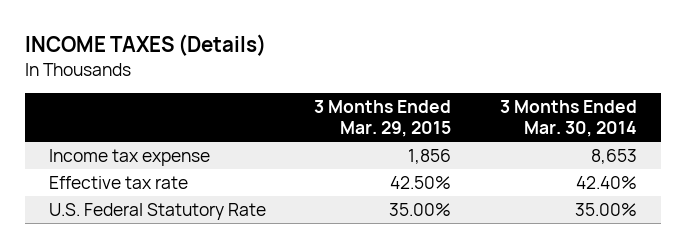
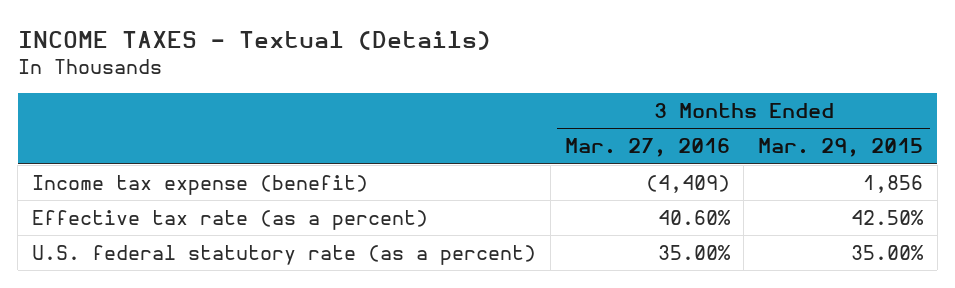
[24,34,266,57] INCOME TAXES (Details) -> [17,30,491,50] INCOME TAXES - Textual (Details)
[499,100,637,138] 3 Months Ended Mar. 30, 2014 -> none
none -> [564,138,730,158] Mar. 27, 2016
[48,148,210,166] Income tax expense -> [32,174,369,195] Income tax expense (benefit)
[48,175,188,189] Effective tax rate -> [32,209,429,230] Effective tax rate (as a percent)
[48,202,266,220] U.S. Federal Statutory Rate -> [32,244,537,265] U.S. federal statutory rate (as a percent)

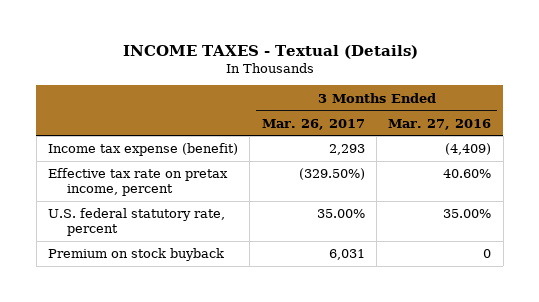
[757,138,923,158] Mar. 29, 2015 -> none
none -> [261,118,365,130] Mar. 26, 2017
[32,209,429,230] Effective tax rate (as a percent) -> [48,168,229,197] Effective tax rate on pretax income, percent
[32,244,537,265] U.S. federal statutory rate (as a percent) -> [48,208,226,237] U.S. federal statutory rate, percent
none -> [48,248,225,262] Premium on stock buyback

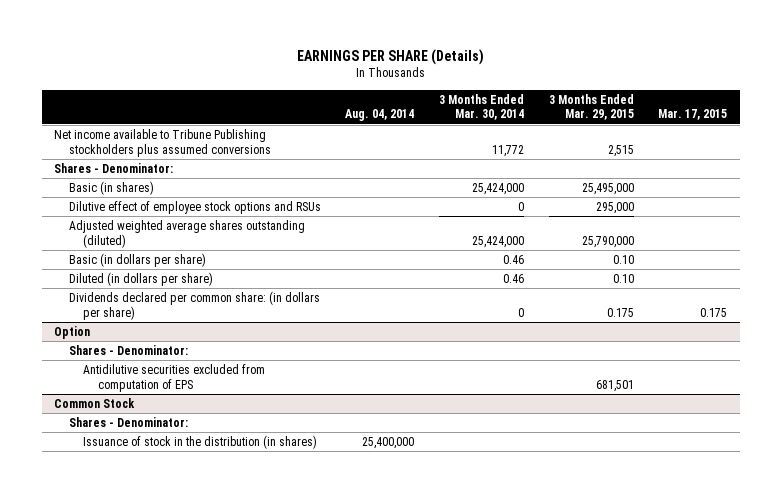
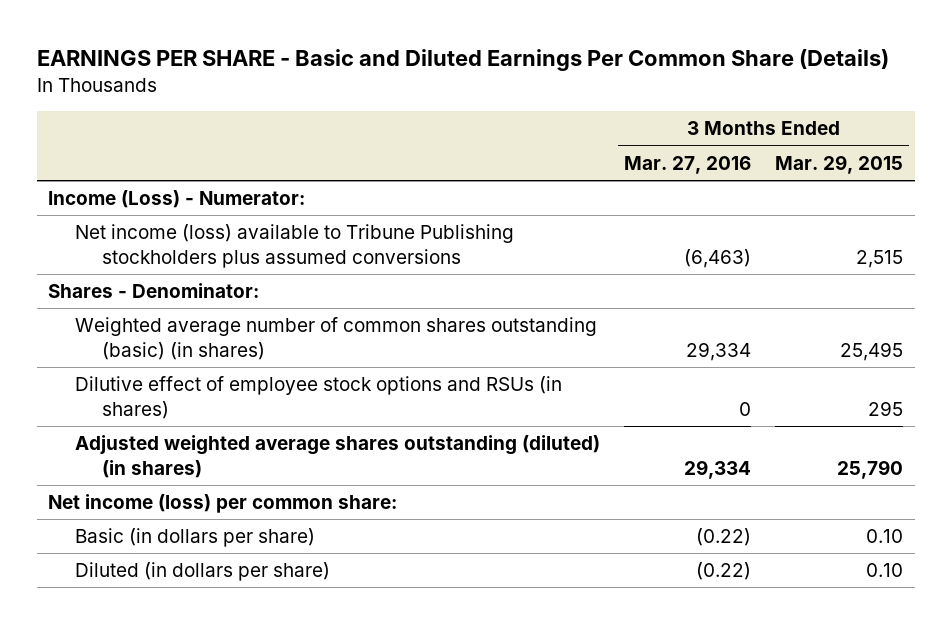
[296,48,484,65] EARNINGS PER SHARE (Details) -> [36,49,889,72] EARNINGS PER SHARE - Basic and Diluted Earnings Per Common Share (Details)
[345,109,415,122] Aug. 04, 2014 -> none
[439,93,525,121] 3 Months Ended Mar. 30, 2014 -> none
[658,109,728,121] Mar. 17, 2015 -> none
none -> [624,155,752,174] Mar. 27, 2016
none -> [48,190,306,209] Income (Loss) - Numerator:
[54,129,271,157] Net income available to Tribune Publishing stockholders plus assumed conversions -> [75,224,515,268] Net income (loss) available to Tribune Publishing stockholders plus assumed conversions
[68,181,154,196] Basic (in shares) -> [75,317,598,360] Weighted average number of common shares outstanding (basic) (in shares)
[581,183,634,196] 25,495,000 -> [839,341,903,361] 25,495
[68,201,321,215] Dilutive effect of employee stock options and RSUs -> [75,376,563,419] Dilutive effect of employee stock options and RSUs (in shares)
[595,202,634,215] 295,000 -> [867,400,903,416] 295
[68,220,305,248] Adjusted weighted average shares outstanding (diluted) -> [75,435,601,478] Adjusted weighted average shares outstanding (diluted) (in shares)
[581,235,634,248] 25,790,000 -> [836,459,903,479] 25,790
none -> [48,494,398,514] Net income (loss) per common share:
[68,291,320,320] Dividends declared per common share: (in dollars per share) -> none
[54,326,91,340] Option -> none
[68,345,188,356] Shares - Denominator: -> none
[83,364,266,392] Antidilutive securities excluded from computation of EPS -> none
[54,398,136,409] Common Stock -> none
[68,417,188,428] Shares - Denominator: -> none
[83,435,318,450] Issuance of stock in the distribution (in shares) -> none

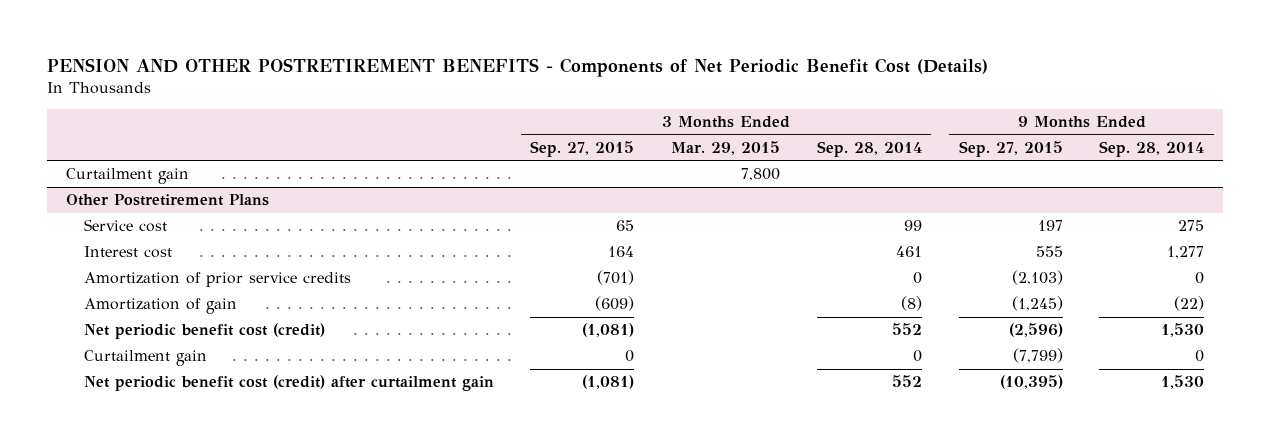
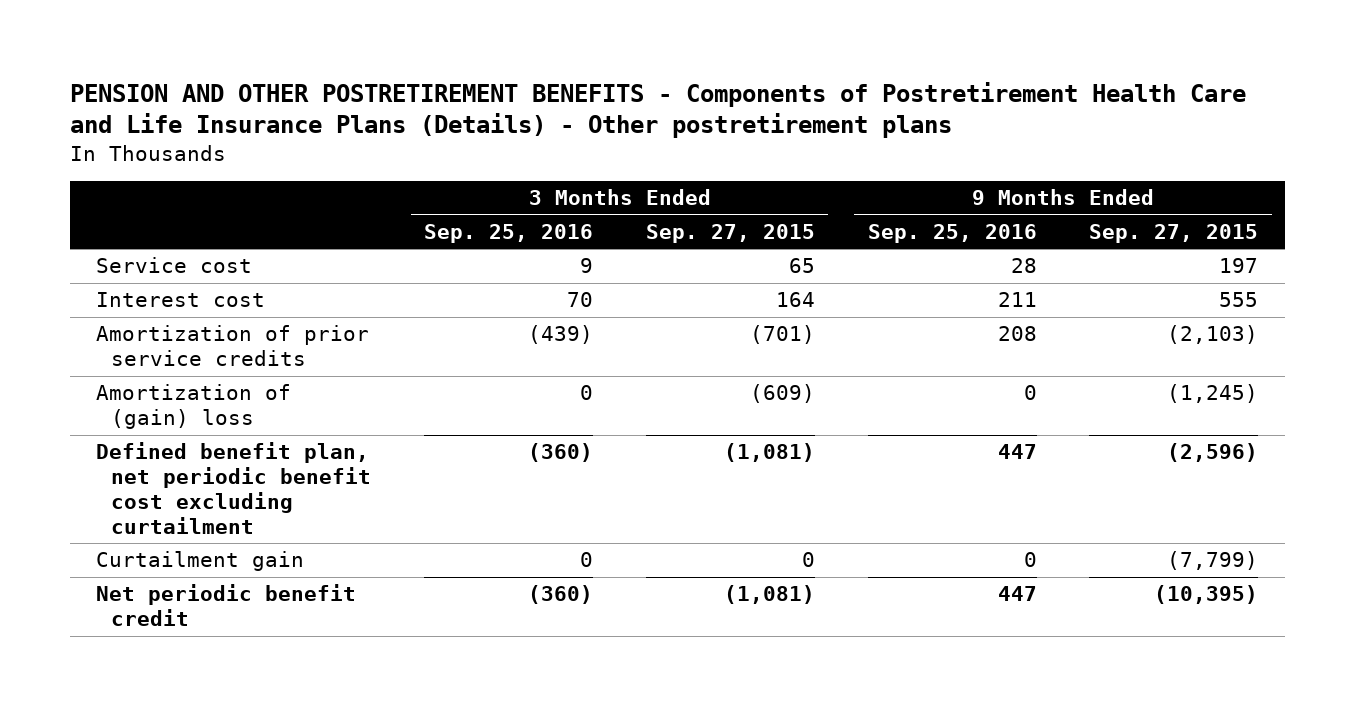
[47,57,989,77] PENSION AND OTHER POSTRETIREMENT BENEFITS - Components of Net Periodic Benefit Cost (Details) -> [70,81,1247,139] PENSION AND OTHER POSTRETIREMENT BENEFITS - Components of Postretirement Health Care and Life Insurance Plans (Details) - Other postretirement plans
[671,140,781,155] Mar. 29, 2015 -> none
[816,140,922,157] Sep. 28, 2014 -> none
[1099,140,1205,157] Sep. 28, 2014 -> none
none -> [424,223,594,243] Sep. 25, 2016
none -> [867,223,1037,243] Sep. 25, 2016
[65,168,189,185] Curtailment gain -> none
[65,194,269,207] Other Postretirement Plans -> none
[83,298,237,315] Amortization of gain -> [96,384,292,430] Amortization of (gain) loss
[83,323,325,340] Net periodic benefit cost (credit) -> [96,442,372,534] Defined benefit plan, net periodic benefit cost excluding curtailment
[83,375,494,392] Net periodic benefit cost (credit) after curtailment gain -> [96,584,357,627] Net periodic benefit credit

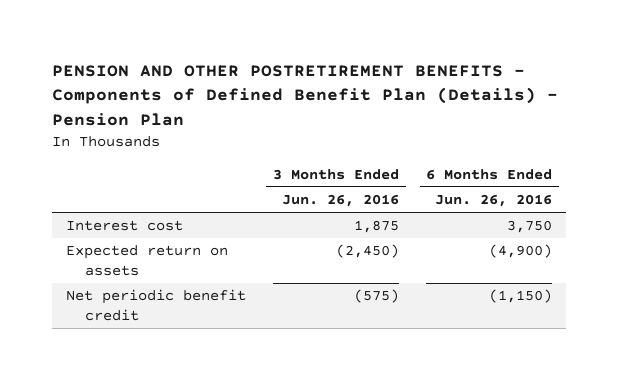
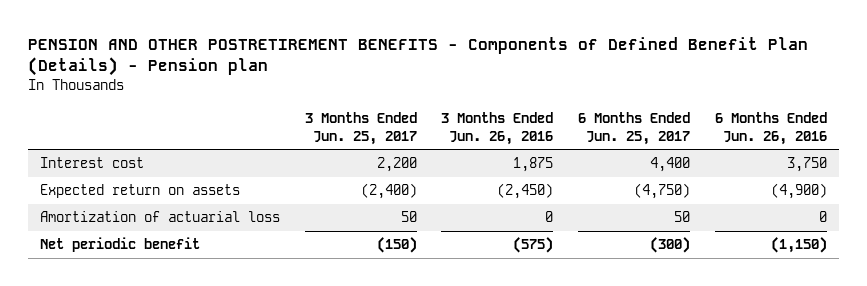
[52,65,559,126] PENSION AND OTHER POSTRETIREMENT BENEFITS - Components of Defined Benefit Plan (Details) - Pension Plan -> [27,36,808,77] PENSION AND OTHER POSTRETIREMENT BENEFITS - Components of Defined Benefit Plan (Details) - Pension plan
none -> [304,111,417,145] 3 Months Ended Jun. 25, 2017
none -> [578,111,691,145] 6 Months Ended Jun. 25, 2017
none -> [40,211,281,223] Amortization of actuarial loss
[65,289,246,322] Net periodic benefit credit -> [40,237,201,253] Net periodic benefit

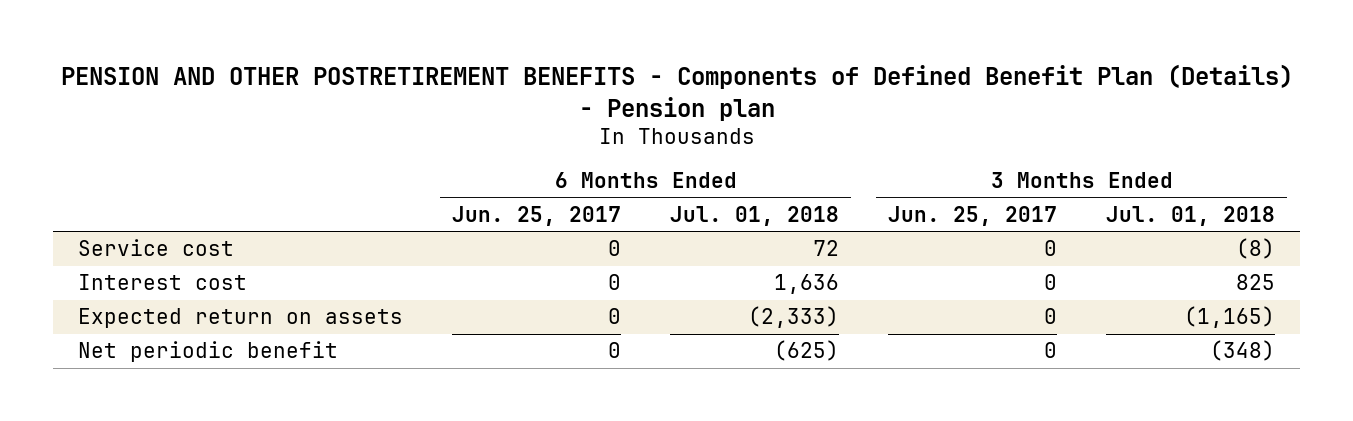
[441,111,554,145] 3 Months Ended Jun. 26, 2016 -> none
[714,111,827,145] 6 Months Ended Jun. 26, 2016 -> none
none -> [670,206,840,227] Jul. 01, 2018
none -> [1106,206,1276,227] Jul. 01, 2018
[40,211,281,223] Amortization of actuarial loss -> none
none -> [77,239,234,257] Service cost
[376,157,417,173] 2,200 -> [1044,274,1058,291] 0
[650,157,691,173] 4,400 -> [608,274,622,291] 0
[360,183,417,200] (2,400) -> [1044,308,1058,325] 0
[634,183,691,200] (4,750) -> [608,308,622,325] 0
[376,237,417,254] (150) -> [1044,342,1058,359] 0
[650,237,691,254] (300) -> [608,342,622,359] 0

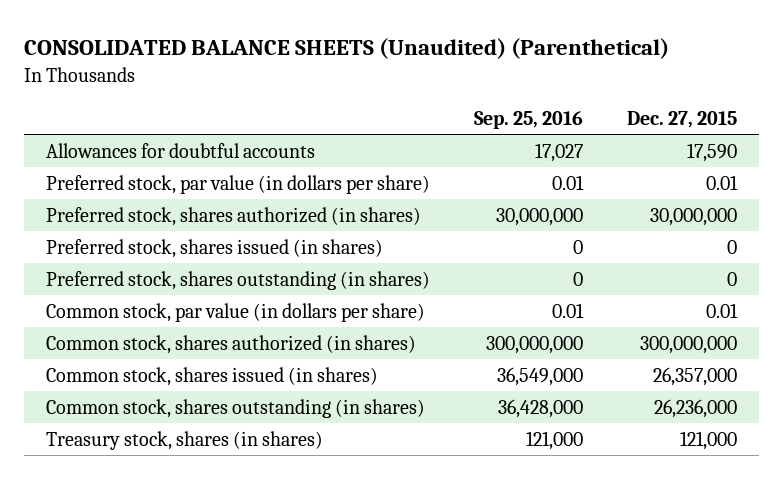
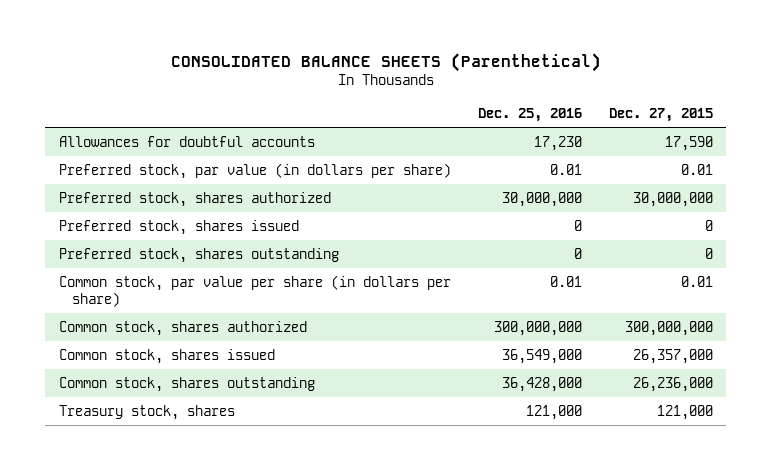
[24,38,670,60] CONSOLIDATED BALANCE SHEETS (Unaudited) (Parenthetical) -> [170,52,601,72] CONSOLIDATED BALANCE SHEETS (Parenthetical)
[473,111,583,130] Sep. 25, 2016 -> none
none -> [477,108,582,123] Dec. 25, 2016
[45,206,421,226] Preferred stock, shares authorized (in shares) -> [58,191,331,207] Preferred stock, shares authorized
[45,238,383,258] Preferred stock, shares issued (in shares) -> [58,219,299,235] Preferred stock, shares issued
[45,270,430,290] Preferred stock, shares outstanding (in shares) -> [58,247,339,263] Preferred stock, shares outstanding
[45,302,425,322] Common stock, par value (in dollars per share) -> [58,274,451,307] Common stock, par value per share (in dollars per share)
[45,334,416,354] Common stock, shares authorized (in shares) -> [58,320,307,336] Common stock, shares authorized
[45,366,378,386] Common stock, shares issued (in shares) -> [58,348,275,364] Common stock, shares issued
[45,398,425,418] Common stock, shares outstanding (in shares) -> [58,376,315,392] Common stock, shares outstanding
[45,430,323,450] Treasury stock, shares (in shares) -> [58,404,235,420] Treasury stock, shares

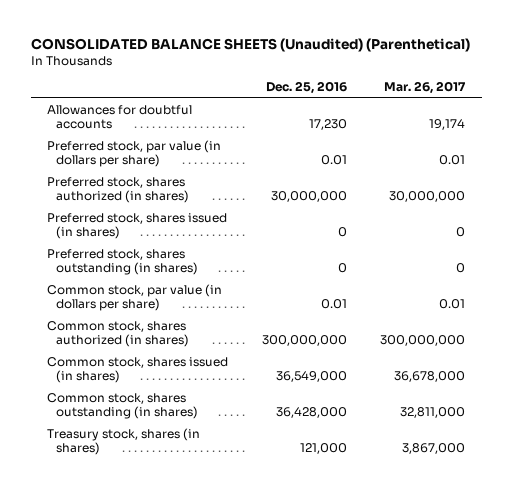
[170,52,601,72] CONSOLIDATED BALANCE SHEETS (Parenthetical) -> [30,37,470,52] CONSOLIDATED BALANCE SHEETS (Unaudited) (Parenthetical)
[608,108,713,123] Dec. 27, 2015 -> none
none -> [384,81,467,95] Mar. 26, 2017
[58,191,331,207] Preferred stock, shares authorized -> [47,177,189,204] Preferred stock, shares authorized (in shares)
[58,219,299,235] Preferred stock, shares issued -> [47,213,228,240] Preferred stock, shares issued (in shares)
[58,247,339,263] Preferred stock, shares outstanding -> [47,249,198,276] Preferred stock, shares outstanding (in shares)
[58,274,451,307] Common stock, par value per share (in dollars per share) -> [47,284,223,312] Common stock, par value (in dollars per share)
[58,320,307,336] Common stock, shares authorized -> [47,321,189,348] Common stock, shares authorized (in shares)
[58,348,275,364] Common stock, shares issued -> [47,357,229,384] Common stock, shares issued (in shares)
[58,376,315,392] Common stock, shares outstanding -> [47,393,198,420] Common stock, shares outstanding (in shares)
[58,404,235,420] Treasury stock, shares -> [47,428,201,456] Treasury stock, shares (in shares)

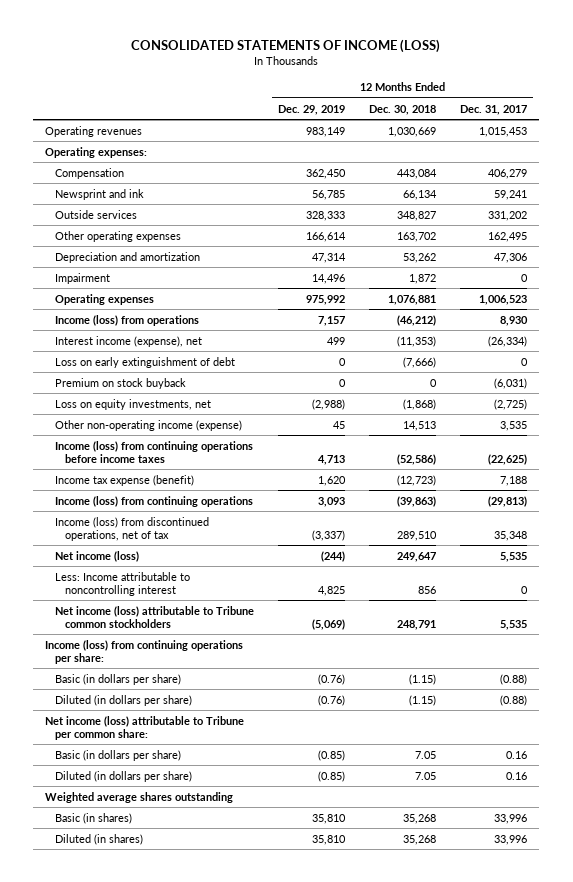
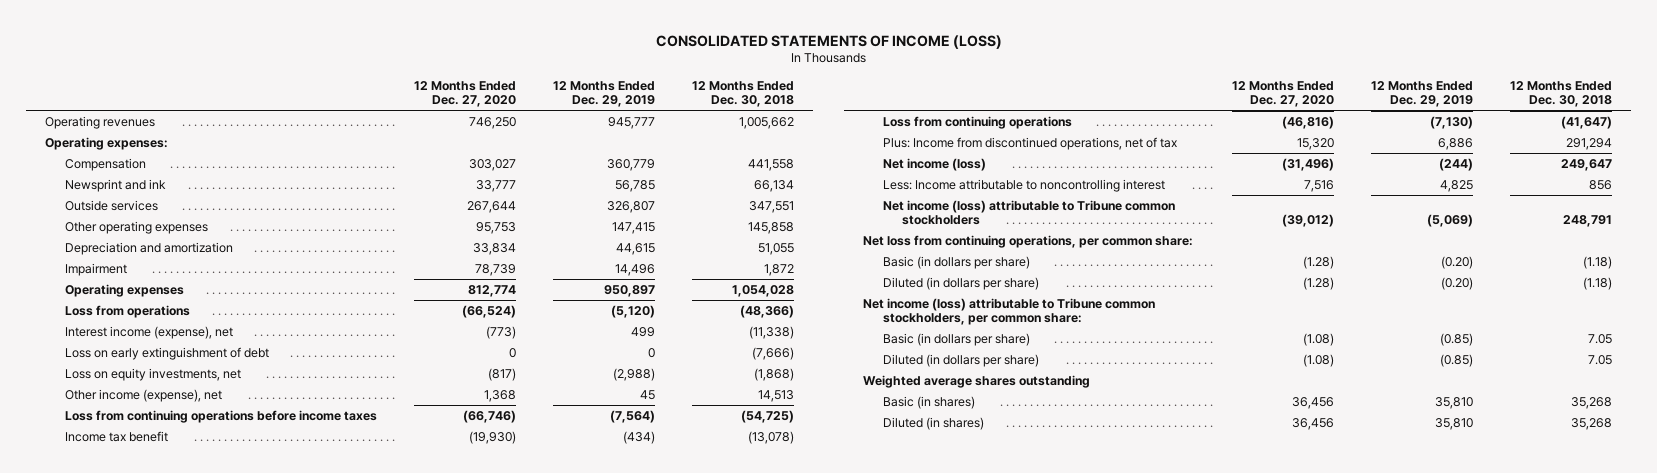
[460,104,528,115] Dec. 31, 2017 -> none
none -> [413,80,516,108] 12 Months Ended Dec. 27, 2020
[306,126,346,137] 983,149 -> [608,116,656,129] 945,777
[388,126,437,137] 1,030,669 -> [739,116,795,129] 1,005,662
[306,168,347,179] 362,450 -> [607,158,656,171] 360,779
[397,168,438,179] 443,084 -> [748,158,795,171] 441,558
[306,210,346,221] 328,333 -> [607,200,656,213] 326,807
[397,210,437,221] 348,827 -> [749,200,795,213] 347,551
[306,231,347,242] 166,614 -> [612,221,656,234] 147,415
[397,231,437,242] 163,702 -> [748,221,795,234] 145,858
[312,252,347,263] 47,314 -> [616,242,656,255] 44,615
[403,252,437,263] 53,262 -> [758,242,795,255] 51,055
[306,294,346,305] 975,992 -> [604,284,656,297] 950,897
[388,294,437,305] 1,076,881 -> [732,284,795,297] 1,054,028
[55,314,200,326] Income (loss) from operations -> [64,304,190,318] Loss from operations
[318,315,346,326] 7,157 -> [611,304,656,318] (5,120)
[397,314,437,326] (46,212) -> [740,304,795,318] (48,366)
[397,335,437,347] (11,353) -> [749,325,795,339] (11,338)
[55,377,187,389] Premium on stock buyback -> none
[55,419,243,431] Other non-operating income (expense) -> [64,388,222,402] Other income (expense), net
[55,440,254,463] Income (loss) from continuing operations before income taxes -> [64,409,377,423] Loss from continuing operations before income taxes
[318,454,346,465] 4,713 -> [610,409,656,423] (7,564)
[397,453,437,465] (52,586) -> [741,409,795,423] (54,725)
[55,474,195,486] Income tax expense (benefit) -> [64,430,168,442] Income tax benefit
[318,475,347,486] 1,620 -> [623,430,656,444] (434)
[397,474,437,486] (12,723) -> [748,430,795,444] (13,078)
[55,495,254,507] Income (loss) from continuing operations -> [882,115,1072,129] Loss from continuing operations
[318,496,346,507] 3,093 -> [1430,115,1474,129] (7,130)
[397,495,437,507] (39,863) -> [1561,115,1613,129] (41,647)
[55,516,210,541] Income (loss) from discontinued operations, net of tax -> [882,136,1177,150] Plus: Income from discontinued operations, net of tax
[312,529,346,541] (3,337) -> [1438,137,1474,150] 6,886
[397,530,438,541] 289,510 -> [1566,137,1613,150] 291,294
[45,639,244,664] Income (loss) from continuing operations per share: -> [862,234,1193,248] Net loss from continuing operations, per common share:
[318,673,346,685] (0.76) -> [1441,255,1474,269] (0.20)
[409,673,437,685] (1.15) -> [1583,255,1613,269] (1.18)
[318,694,346,706] (0.76) -> [1441,276,1474,290] (0.20)
[409,694,437,706] (1.15) -> [1583,276,1613,290] (1.18)
[45,715,245,740] Net income (loss) attributable to Tribune per common share: -> [862,297,1155,326] Net income (loss) attributable to Tribune common stockholders, per common share:

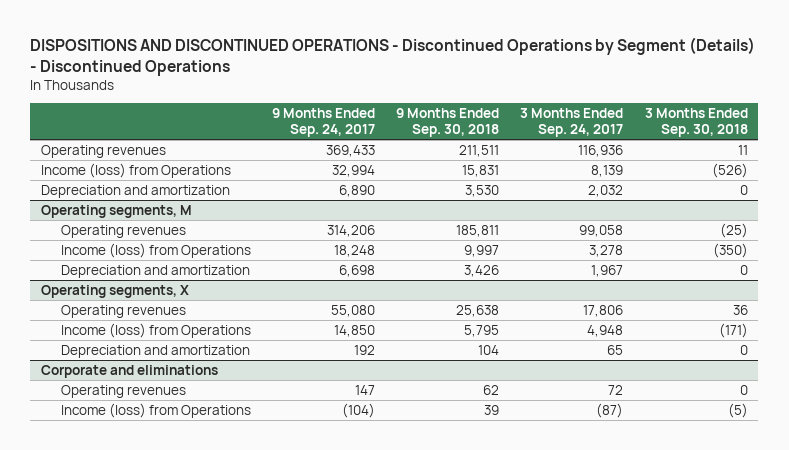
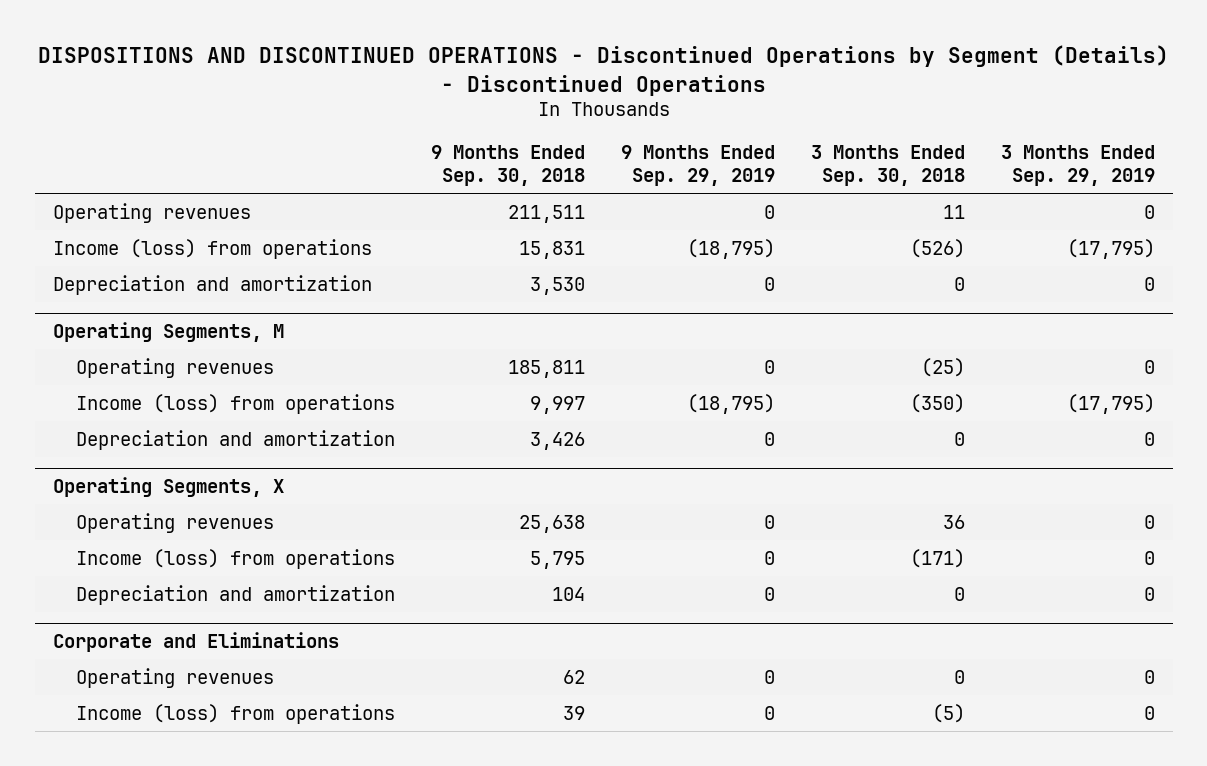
[272,107,376,137] 9 Months Ended Sep. 24, 2017 -> none
[520,107,624,137] 3 Months Ended Sep. 24, 2017 -> none
none -> [620,145,775,187] 9 Months Ended Sep. 29, 2019
none -> [1000,145,1155,187] 3 Months Ended Sep. 29, 2019
[41,162,232,178] Income (loss) from Operations -> [52,238,372,259] Income (loss) from operations
[41,204,193,218] Operating segments, M -> [52,321,284,342] Operating Segments, M
[60,242,251,258] Income (loss) from Operations -> [75,393,395,414] Income (loss) from operations
[41,284,190,298] Operating segments, X -> [52,476,284,497] Operating Segments, X
[60,322,251,338] Income (loss) from Operations -> [75,548,395,569] Income (loss) from operations
[41,364,219,378] Corporate and eliminations -> [52,631,339,652] Corporate and Eliminations
[60,402,251,418] Income (loss) from Operations -> [75,703,395,724] Income (loss) from operations

